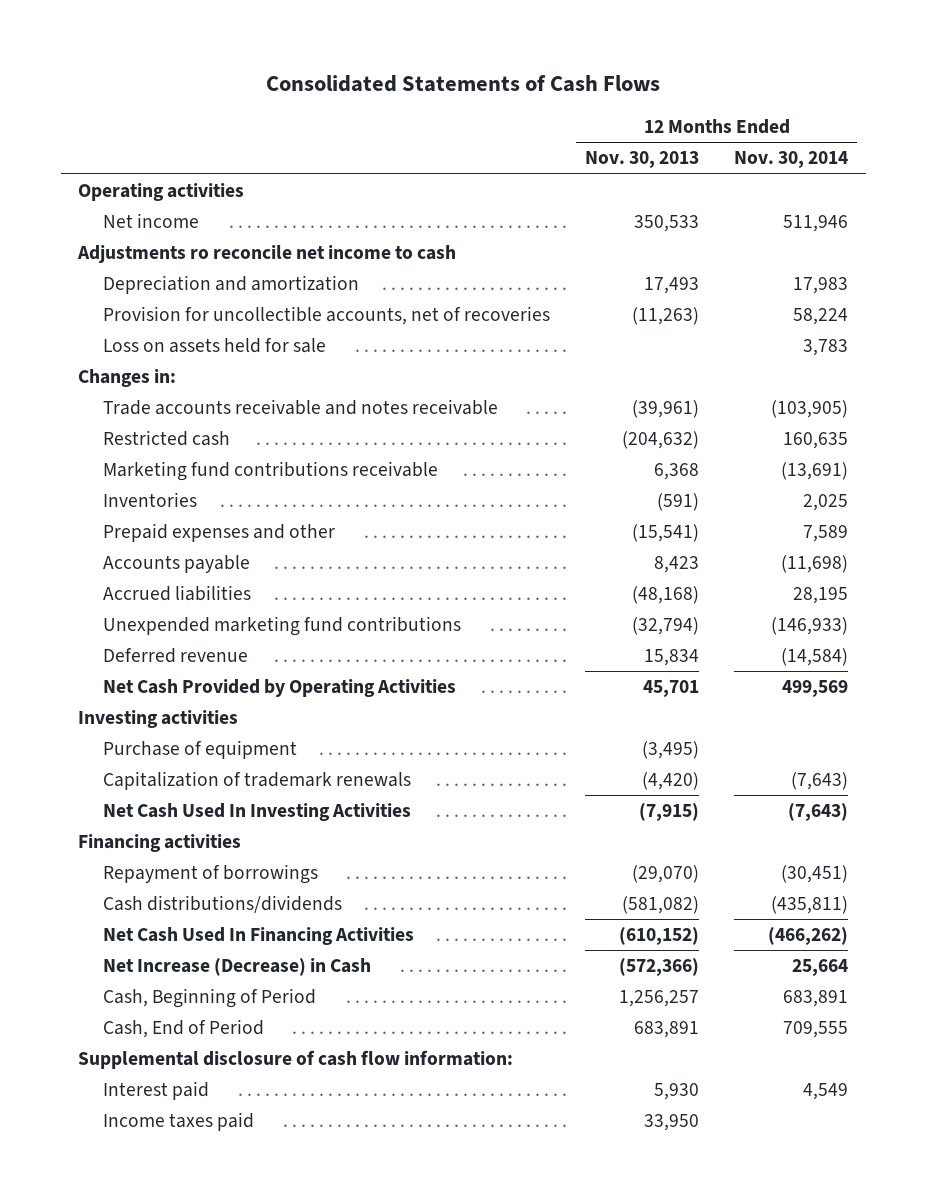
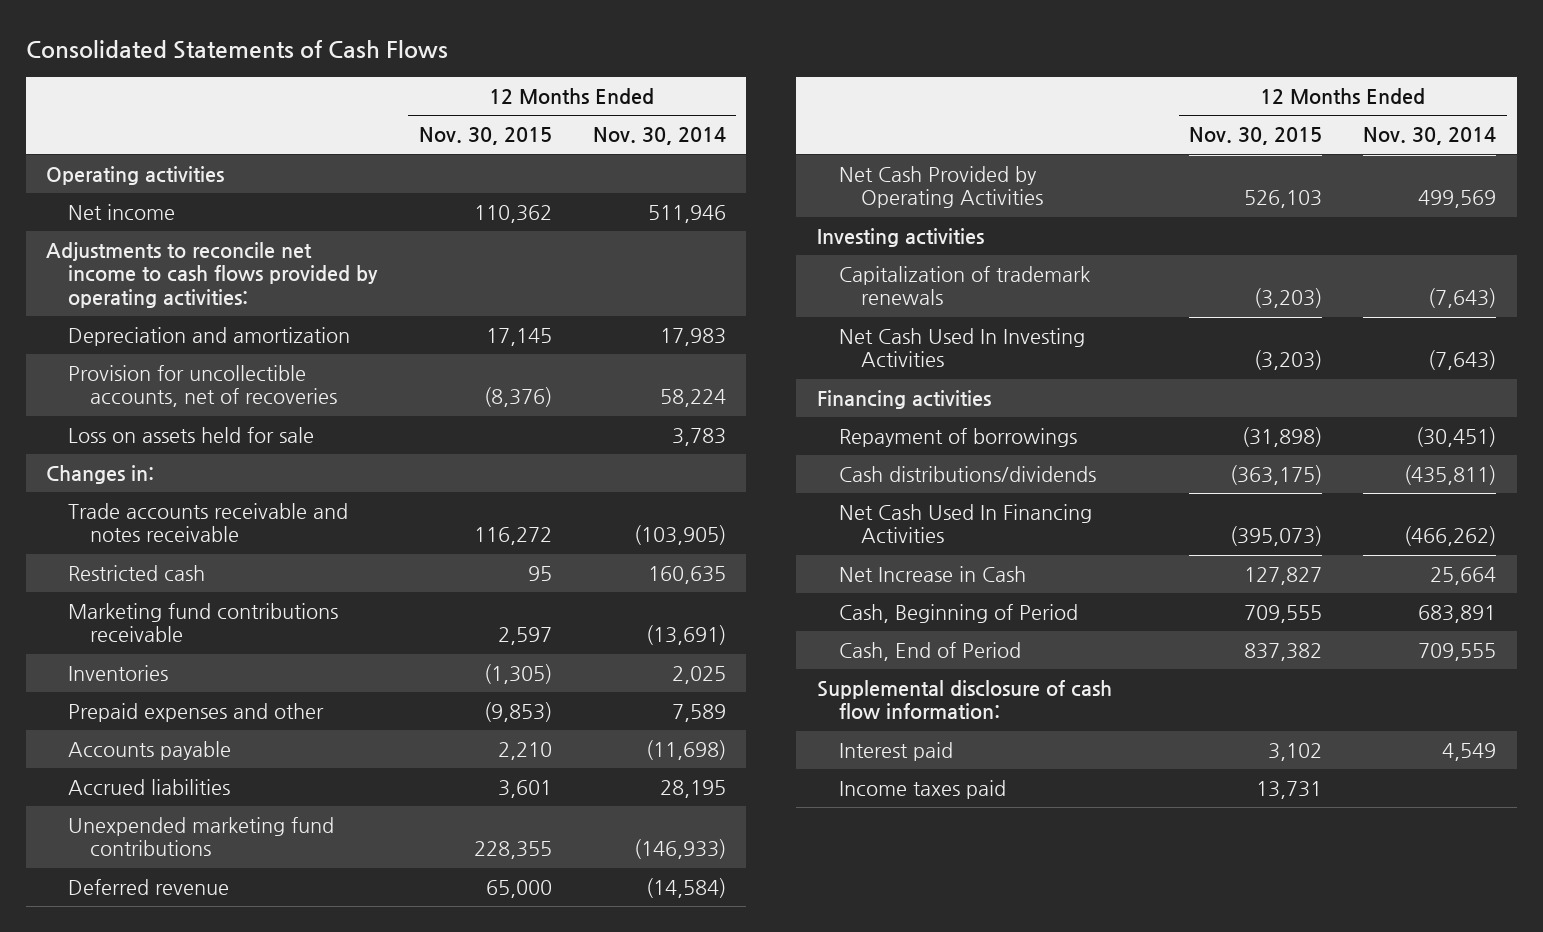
[584,151,699,169] Nov. 30, 2013 -> none
none -> [418,127,552,146] Nov. 30, 2015
[77,245,457,264] Adjustments ro reconcile net income to cash -> [46,242,379,308] Adjustments to reconcile net income to cash flows provided by operating activities:
[102,740,297,760] Purchase of equipment -> none
[102,958,371,977] Net Increase (Decrease) in Cash -> [838,566,1026,583] Net Increase in Cash

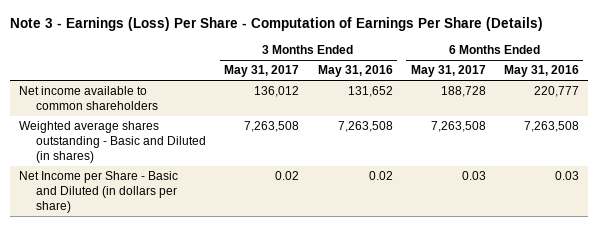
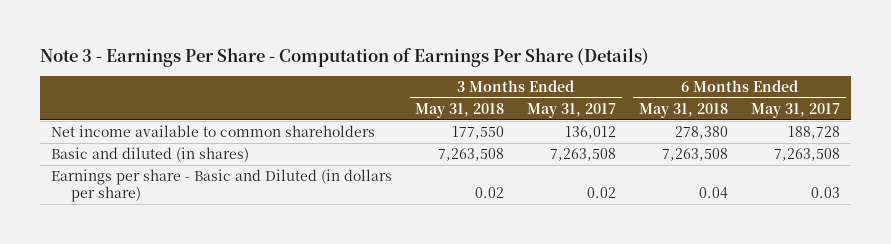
[10,17,544,32] Note 3 - Earnings (Loss) Per Share - Computation of Earnings Per Share (Details) -> [39,47,649,67] Note 3 - Earnings Per Share - Computation of Earnings Per Share (Details)
[317,65,393,78] May 31, 2016 -> none
[503,65,579,78] May 31, 2016 -> none
none -> [415,103,505,119] May 31, 2018
none -> [639,103,729,119] May 31, 2018
[19,121,207,164] Weighted average shares outstanding - Basic and Diluted (in shares) -> [51,147,250,163] Basic and diluted (in shares)
[19,171,179,214] Net Income per Share - Basic and Diluted (in dollars per share) -> [51,169,393,203] Earnings per share - Basic and Diluted (in dollars per share)

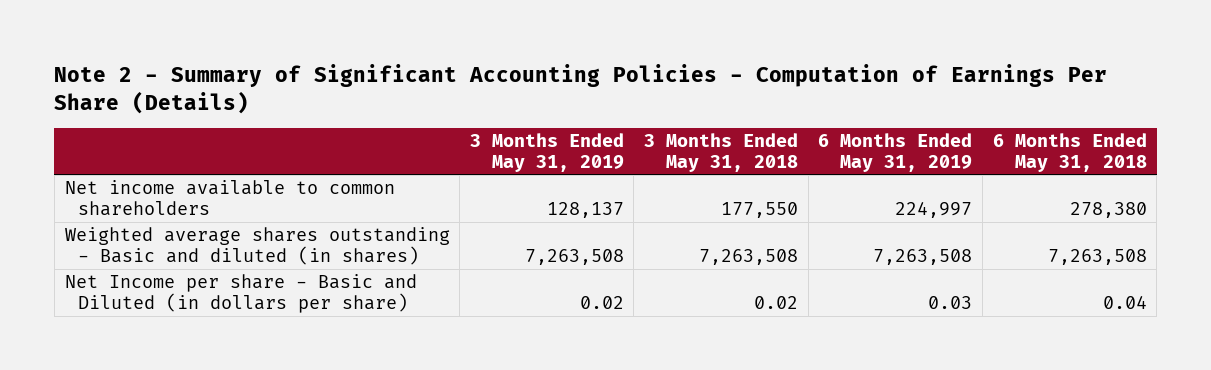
[39,47,649,67] Note 3 - Earnings Per Share - Computation of Earnings Per Share (Details) -> [54,64,1108,114] Note 2 - Summary of Significant Accounting Policies - Computation of Earnings Per Share (Details)
[527,103,617,119] May 31, 2017 -> none
[751,103,841,119] May 31, 2017 -> none
none -> [469,132,624,172] 3 Months Ended May 31, 2019
none -> [818,132,973,172] 6 Months Ended May 31, 2019
[51,147,250,163] Basic and diluted (in shares) -> [64,227,450,266] Weighted average shares outstanding - Basic and diluted (in shares)
[51,169,393,203] Earnings per share - Basic and Diluted (in dollars per share) -> [64,274,417,314] Net Income per share - Basic and Diluted (in dollars per share)

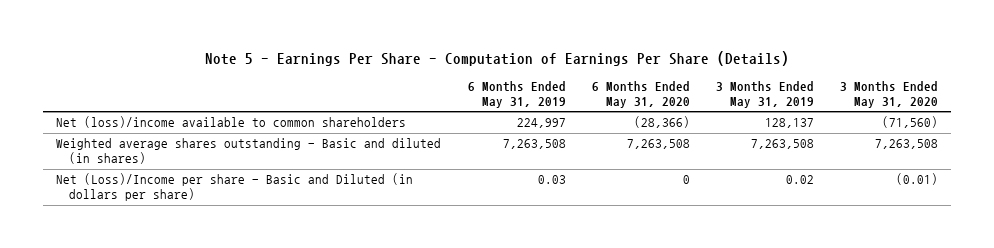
[54,64,1108,114] Note 2 - Summary of Significant Accounting Policies - Computation of Earnings Per Share (Details) -> [205,51,790,67] Note 5 - Earnings Per Share - Computation of Earnings Per Share (Details)
[644,132,799,172] 3 Months Ended May 31, 2018 -> none
[992,132,1147,172] 6 Months Ended May 31, 2018 -> none
none -> [591,81,690,109] 6 Months Ended May 31, 2020
none -> [840,81,939,109] 3 Months Ended May 31, 2020
[64,180,395,217] Net income available to common shareholders -> [56,116,407,129] Net (loss)/income available to common shareholders
[64,274,417,314] Net Income per share - Basic and Diluted (in dollars per share) -> [56,173,414,202] Net (Loss)/Income per share - Basic and Diluted (in dollars per share)

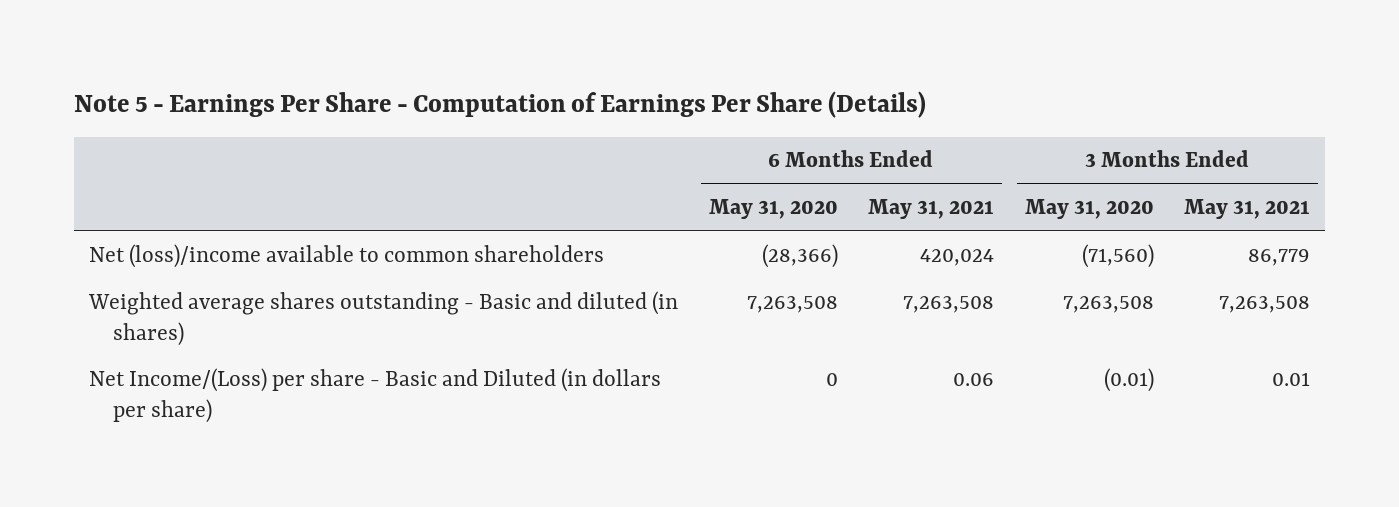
[467,81,566,109] 6 Months Ended May 31, 2019 -> none
[715,81,814,109] 3 Months Ended May 31, 2019 -> none
none -> [868,199,995,220] May 31, 2021
none -> [1184,199,1311,220] May 31, 2021
[56,173,414,202] Net (Loss)/Income per share - Basic and Diluted (in dollars per share) -> [89,368,662,423] Net Income/(Loss) per share - Basic and Diluted (in dollars per share)

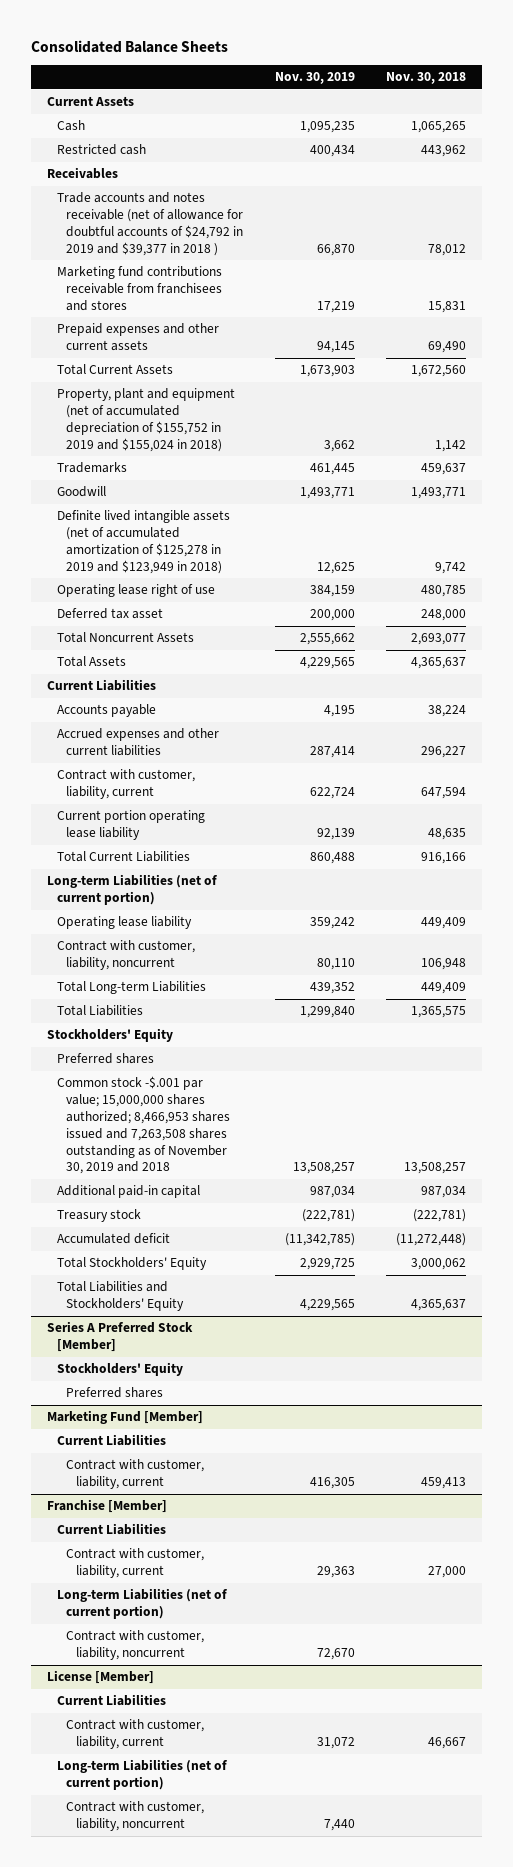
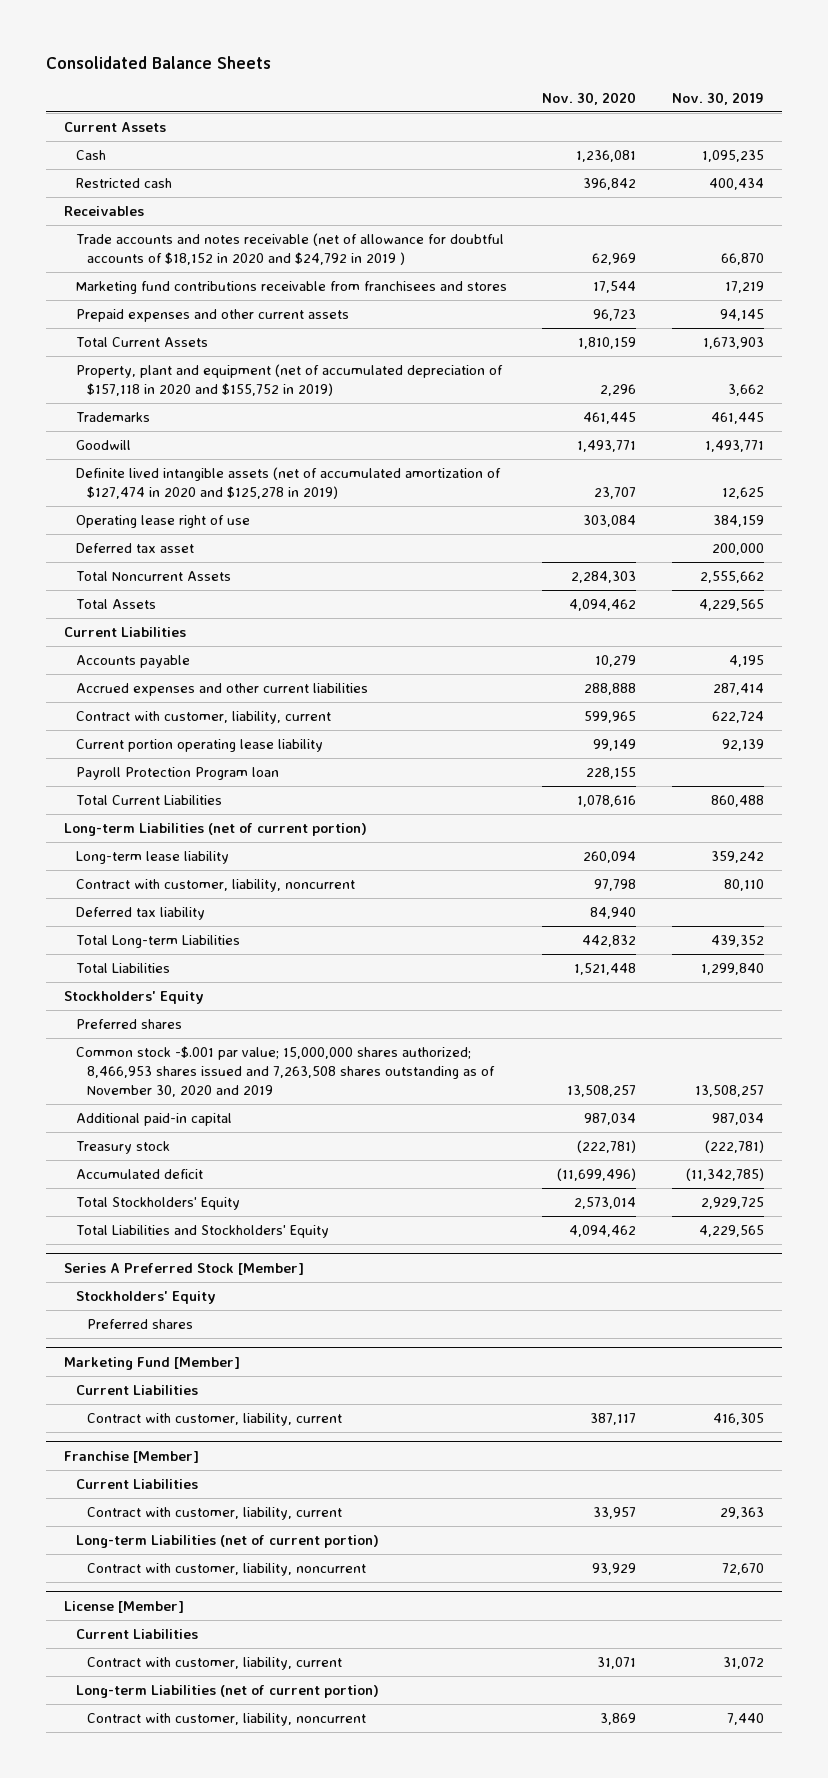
[386,72,467,85] Nov. 30, 2018 -> none
none -> [542,91,637,105] Nov. 30, 2020
[56,192,244,256] Trade accounts and notes receivable (net of allowance for doubtful accounts of $24,792 in 2019 and $39,377 in 2018 ) -> [75,233,504,265] Trade accounts and notes receivable (net of allowance for doubtful accounts of $18,152 in 2020 and $24,792 in 2019 )
[56,388,235,452] Property, plant and equipment (net of accumulated depreciation of $155,752 in 2019 and $155,024 in 2018) -> [75,364,503,396] Property, plant and equipment (net of accumulated depreciation of $157,118 in 2020 and $155,752 in 2019)
[56,510,230,574] Definite lived intangible assets (net of accumulated amortization of $125,278 in 2019 and $123,949 in 2018) -> [75,467,501,499] Definite lived intangible assets (net of accumulated amortization of $127,474 in 2020 and $125,278 in 2019)
none -> [75,767,279,781] Payroll Protection Program loan
[56,916,192,930] Operating lease liability -> [75,851,229,865] Long-term lease liability
none -> [75,907,205,921] Deferred tax liability
[56,1076,231,1175] Common stock -$.001 par value; 15,000,000 shares authorized; 8,466,953 shares issued and 7,263,508 shares outstanding as of November 30, 2019 and 2018 -> [75,1046,496,1097] Common stock -$.001 par value; 15,000,000 shares authorized; 8,466,953 shares issued and 7,263,508 shares outstanding as of November 30, 2020 and 2019

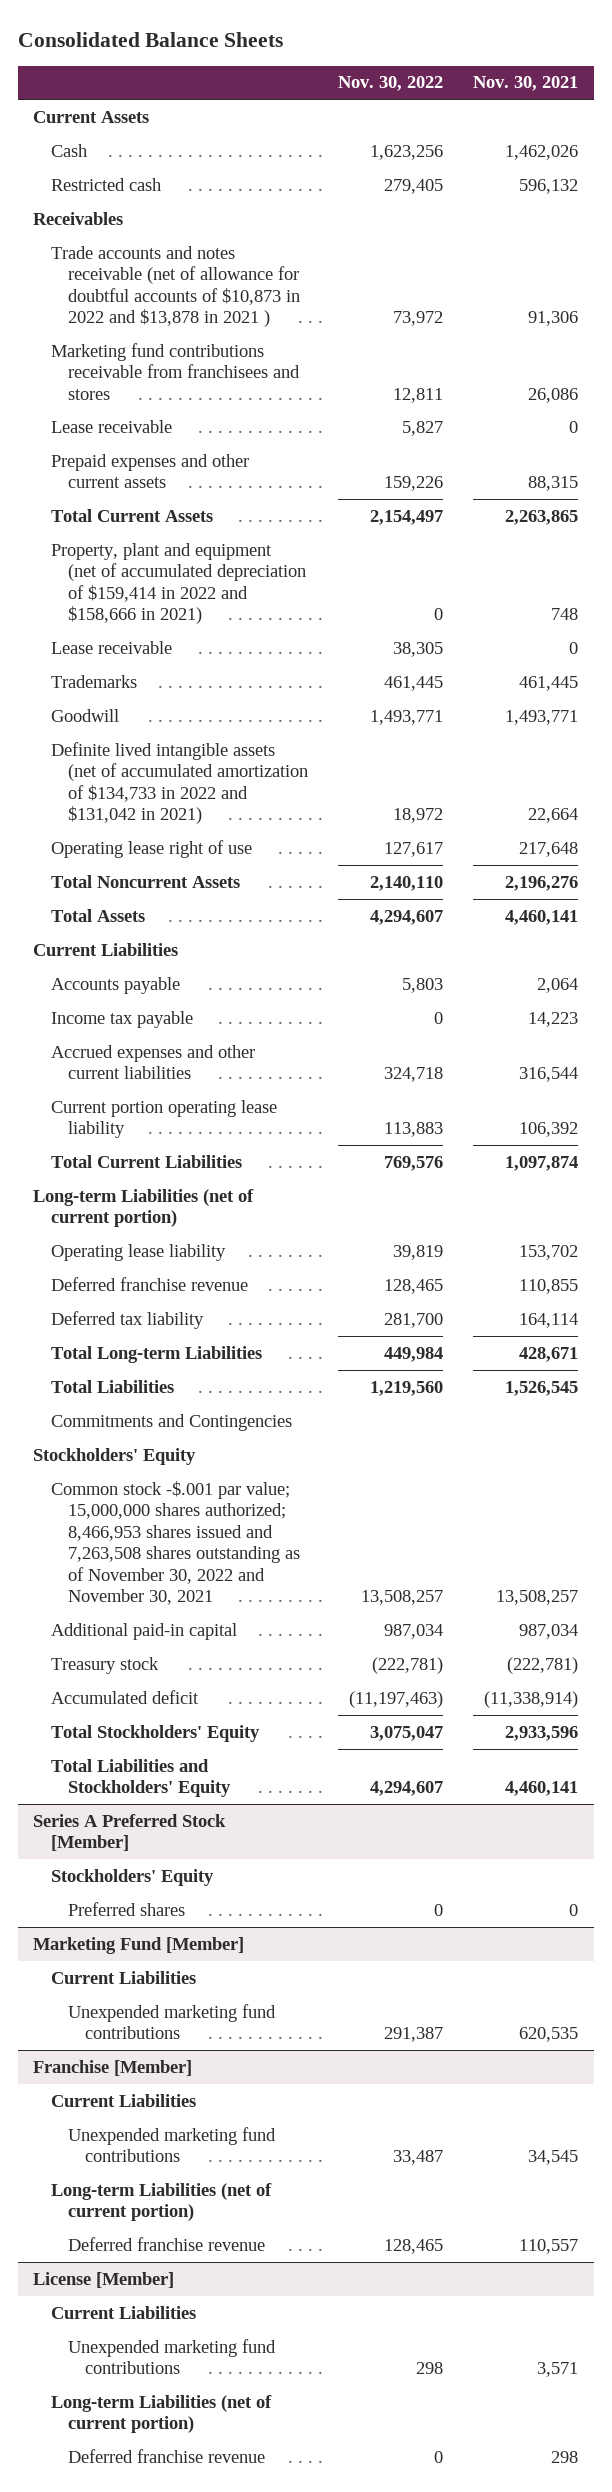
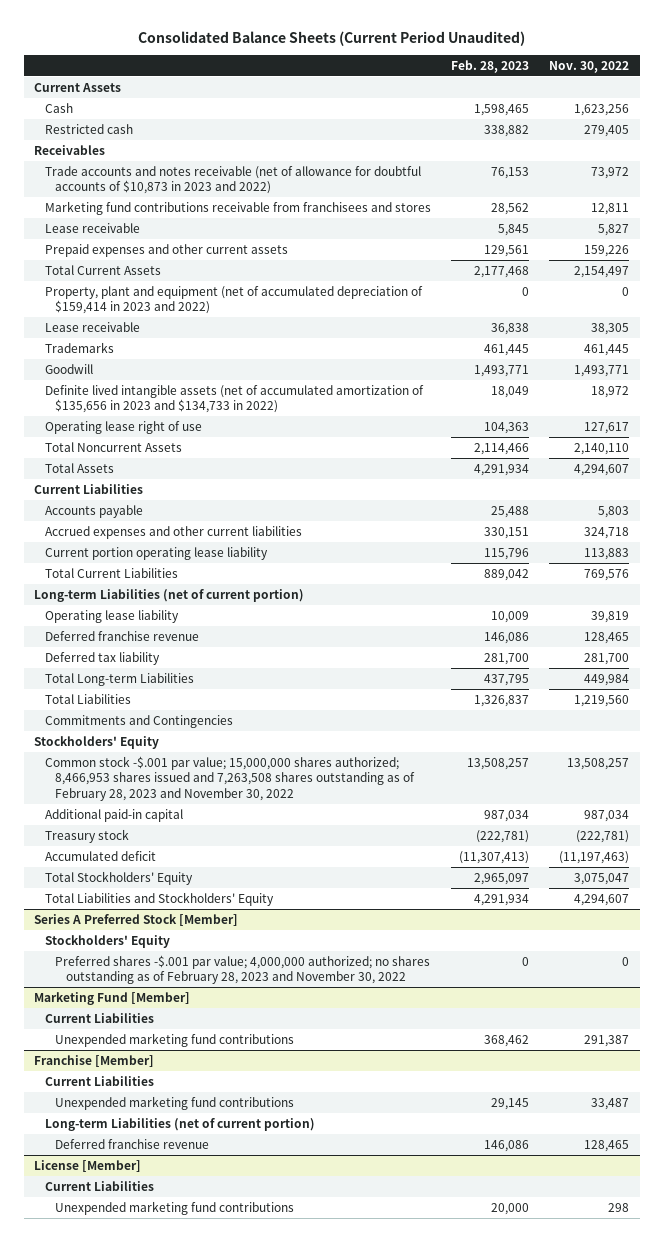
[18,32,284,48] Consolidated Balance Sheets -> [137,30,525,46] Consolidated Balance Sheets (Current Period Unaudited)
[473,76,579,92] Nov. 30, 2021 -> none
none -> [451,59,530,73] Feb. 28, 2023
[50,245,300,328] Trade accounts and notes receivable (net of allowance for doubtful accounts of $10,873 in 2022 and $13,878 in 2021 ) -> [44,165,421,195] Trade accounts and notes receivable (net of allowance for doubtful accounts of $10,873 in 2023 and 2022)
[50,542,306,625] Property, plant and equipment (net of accumulated depreciation of $159,414 in 2022 and $158,666 in 2021) -> [44,285,423,315] Property, plant and equipment (net of accumulated depreciation of $159,414 in 2023 and 2022)
[50,741,308,825] Definite lived intangible assets (net of accumulated amortization of $134,733 in 2022 and $131,042 in 2021) -> [44,384,424,414] Definite lived intangible assets (net of accumulated amortization of $135,656 in 2023 and $134,733 in 2022)
[50,1010,193,1028] Income tax payable -> none
[50,1480,300,1606] Common stock -$.001 par value; 15,000,000 shares authorized; 8,466,953 shares issued and 7,263,508 shares outstanding as of November 30, 2022 and November 30, 2021 -> [44,755,416,802] Common stock -$.001 par value; 15,000,000 shares authorized; 8,466,953 shares issued and 7,263,508 shares outstanding as of February 28, 2023 and November 30, 2022
[67,1901,185,1916] Preferred shares -> [55,954,431,985] Preferred shares -$.001 par value; 4,000,000 authorized; no shares outstanding as of February 28, 2023 and November 30, 2022
[50,2394,272,2434] Long-term Liabilities (net of current portion) -> none
[67,2448,265,2463] Deferred franchise revenue -> none

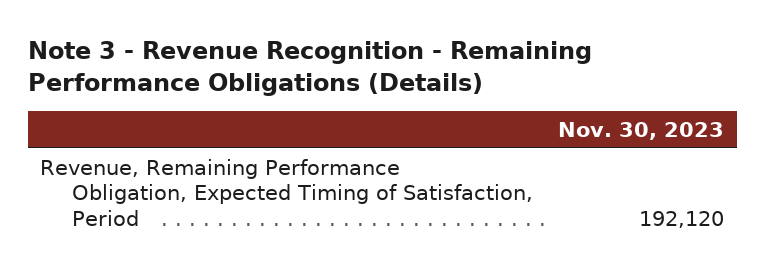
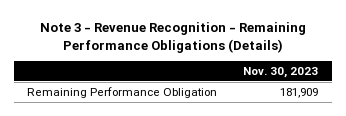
[40,158,534,226] Revenue, Remaining Performance Obligation, Expected Timing of Satisfaction, Period -> [27,86,218,98] Remaining Performance Obligation
[639,210,725,228] 192,120 -> [280,87,319,98] 181,909

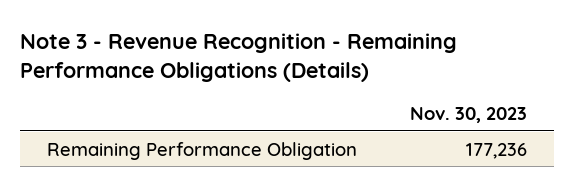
[280,87,319,98] 181,909 -> [466,142,528,159] 177,236

